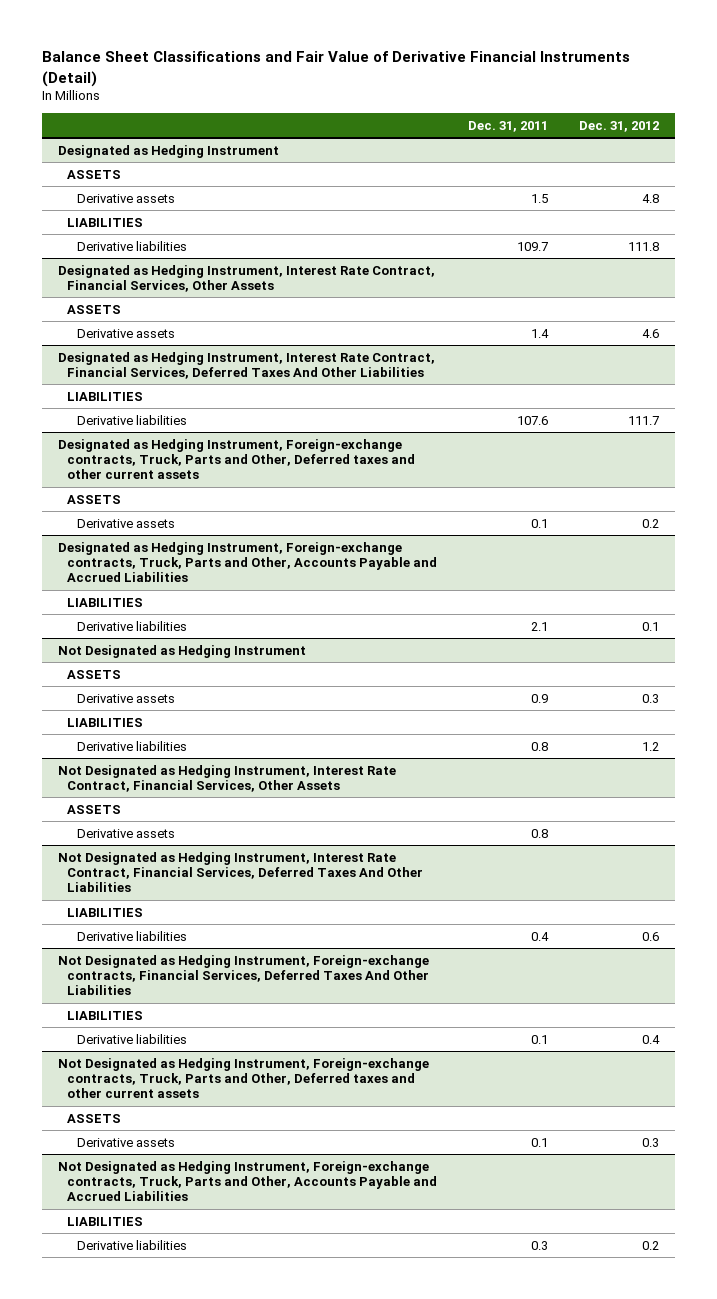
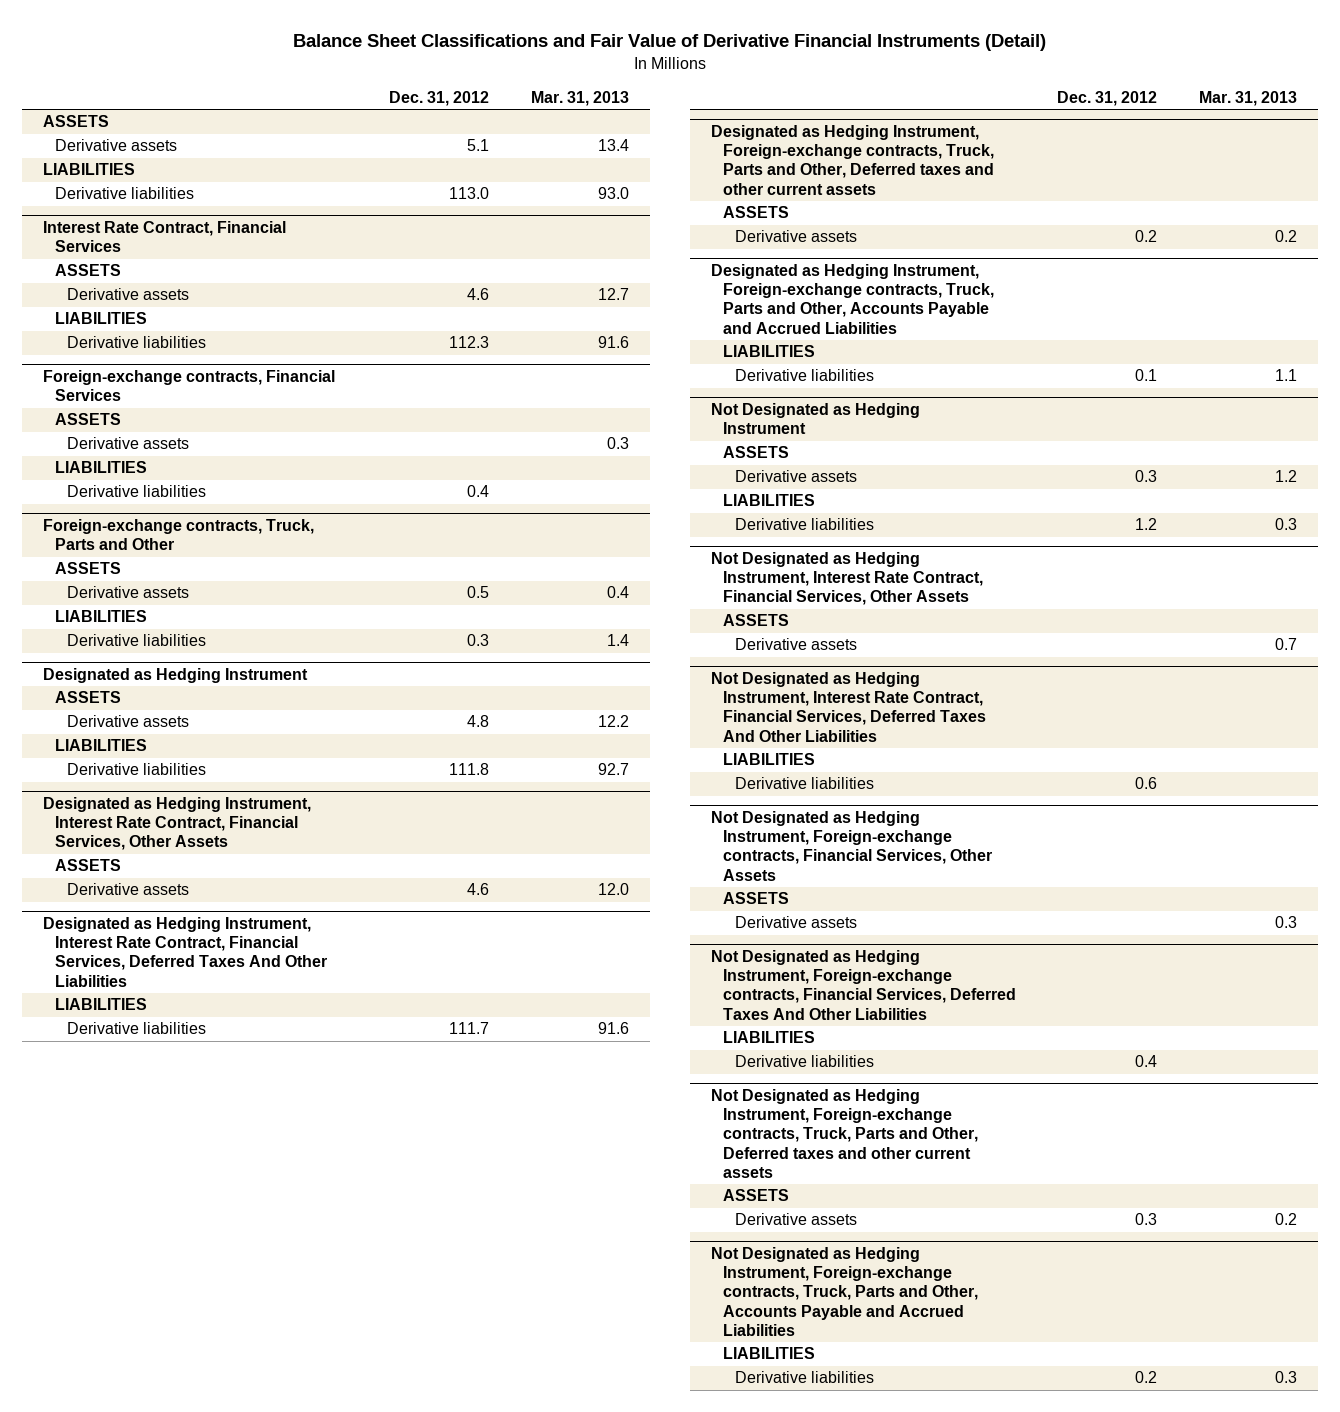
[468,120,549,132] Dec. 31, 2011 -> none
none -> [530,90,629,106] Mar. 31, 2013
none -> [42,115,109,128] ASSETS
none -> [54,139,177,152] Derivative assets
none -> [42,163,135,176] LIABILITIES
none -> [54,187,194,200] Derivative liabilities
none -> [42,221,286,253] Interest Rate Contract, Financial Services
none -> [54,264,121,277] ASSETS
none -> [66,288,189,301] Derivative assets
none -> [54,312,147,325] LIABILITIES
none -> [66,336,206,349] Derivative liabilities
none -> [42,370,335,402] Foreign-exchange contracts, Financial Services
none -> [54,413,121,426] ASSETS
none -> [66,437,189,450] Derivative assets
none -> [54,461,147,474] LIABILITIES
none -> [66,485,206,498] Derivative liabilities
none -> [42,519,314,551] Foreign-exchange contracts, Truck, Parts and Other
none -> [54,562,121,575] ASSETS
none -> [66,586,189,599] Derivative assets
none -> [54,610,147,623] LIABILITIES
none -> [66,634,206,647] Derivative liabilities
none -> [710,811,992,881] Not Designated as Hedging Instrument, Foreign-exchange contracts, Financial Services, Other Assets
none -> [722,892,789,905] ASSETS
none -> [734,916,857,929] Derivative assets

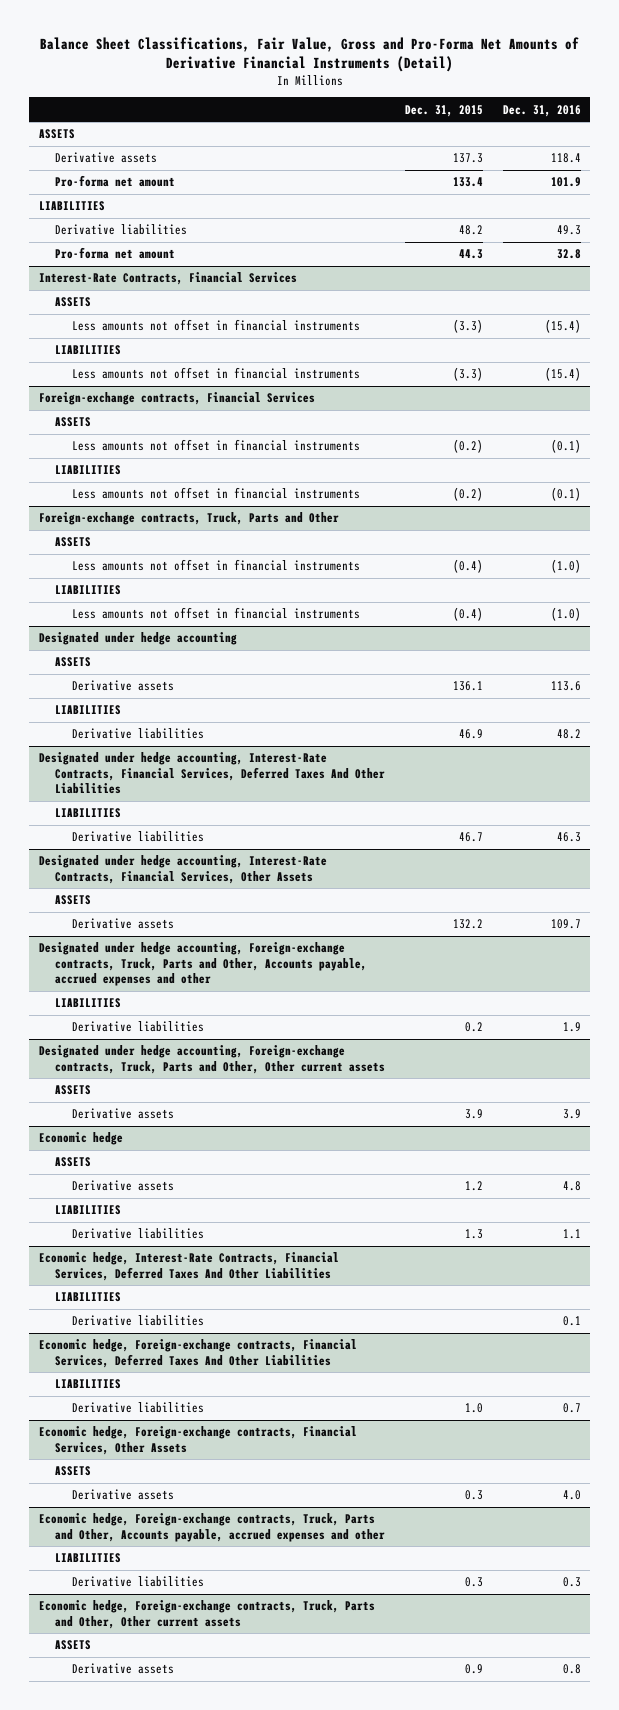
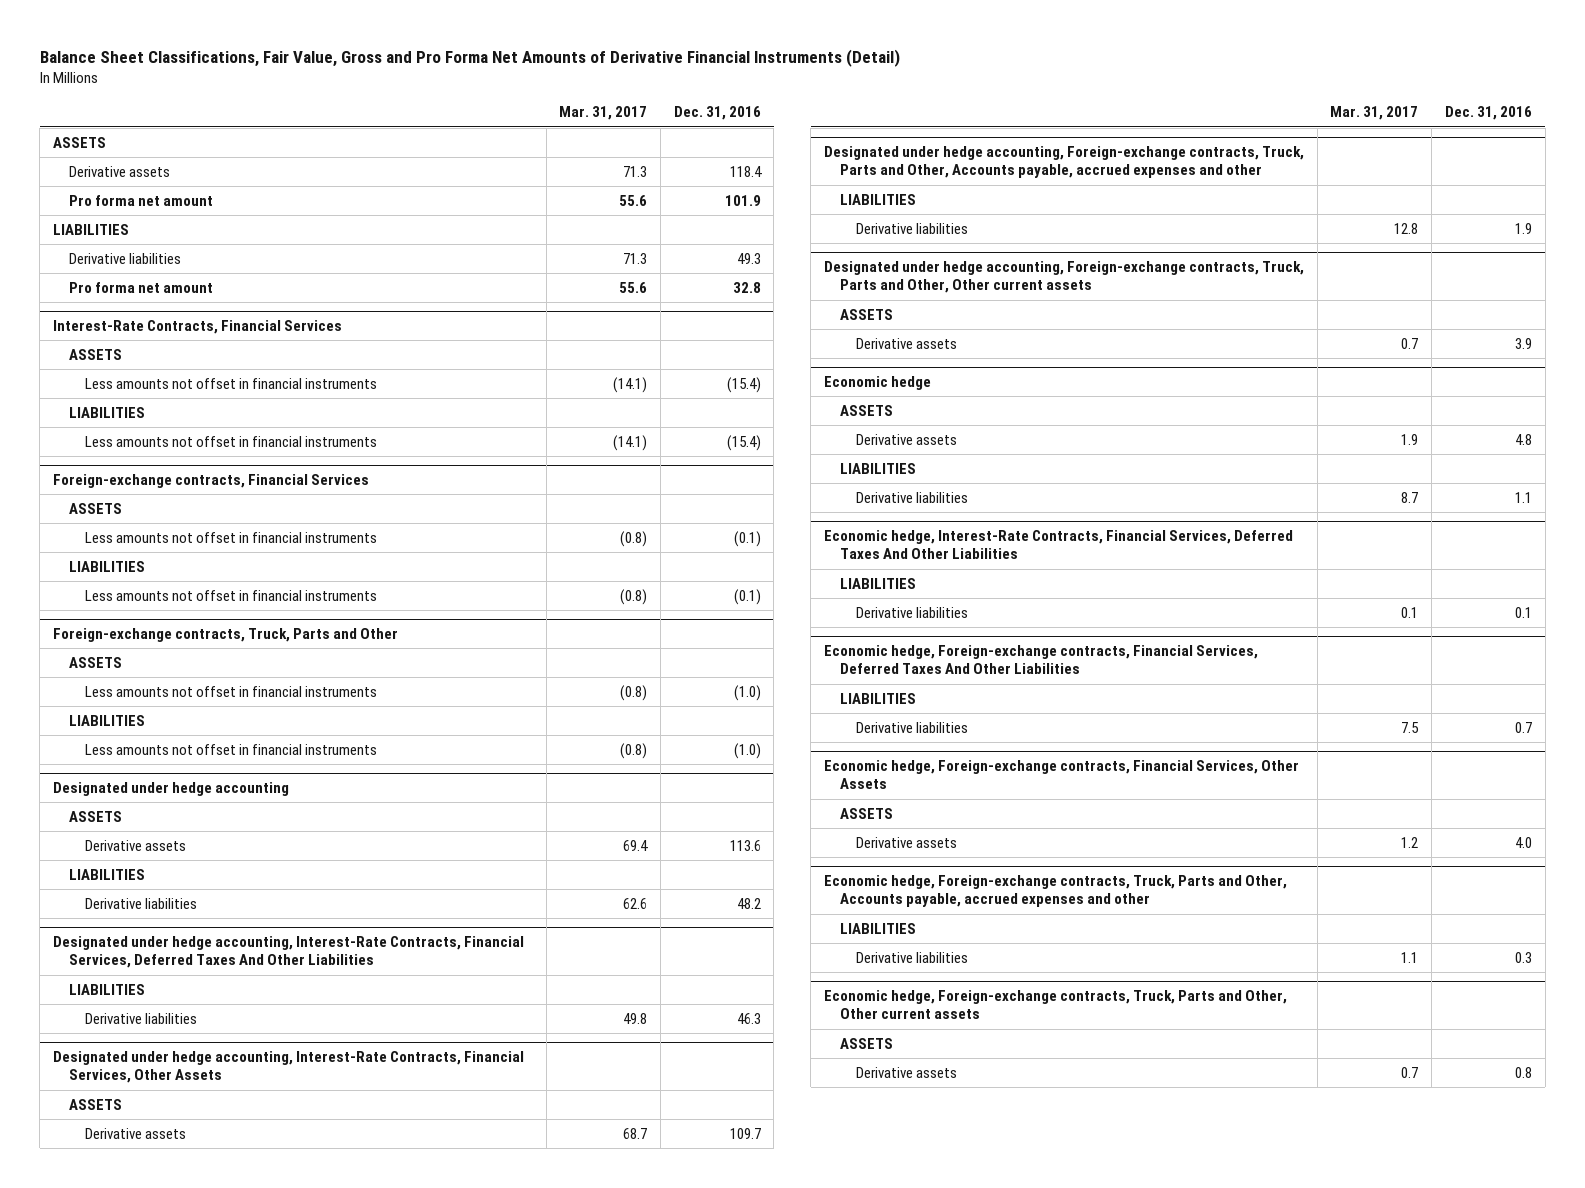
[39,36,579,72] Balance Sheet Classifications, Fair Value, Gross and Pro-Forma Net Amounts of Derivative Financial Instruments (Detail) -> [39,48,900,67] Balance Sheet Classifications, Fair Value, Gross and Pro Forma Net Amounts of Derivative Financial Instruments (Detail)
[404,104,483,117] Dec. 31, 2015 -> none
none -> [559,106,648,121] Mar. 31, 2017
[55,175,176,188] Pro-forma net amount -> [68,194,213,206] Pro forma net amount
[55,247,176,260] Pro-forma net amount -> [68,281,213,293] Pro forma net amount

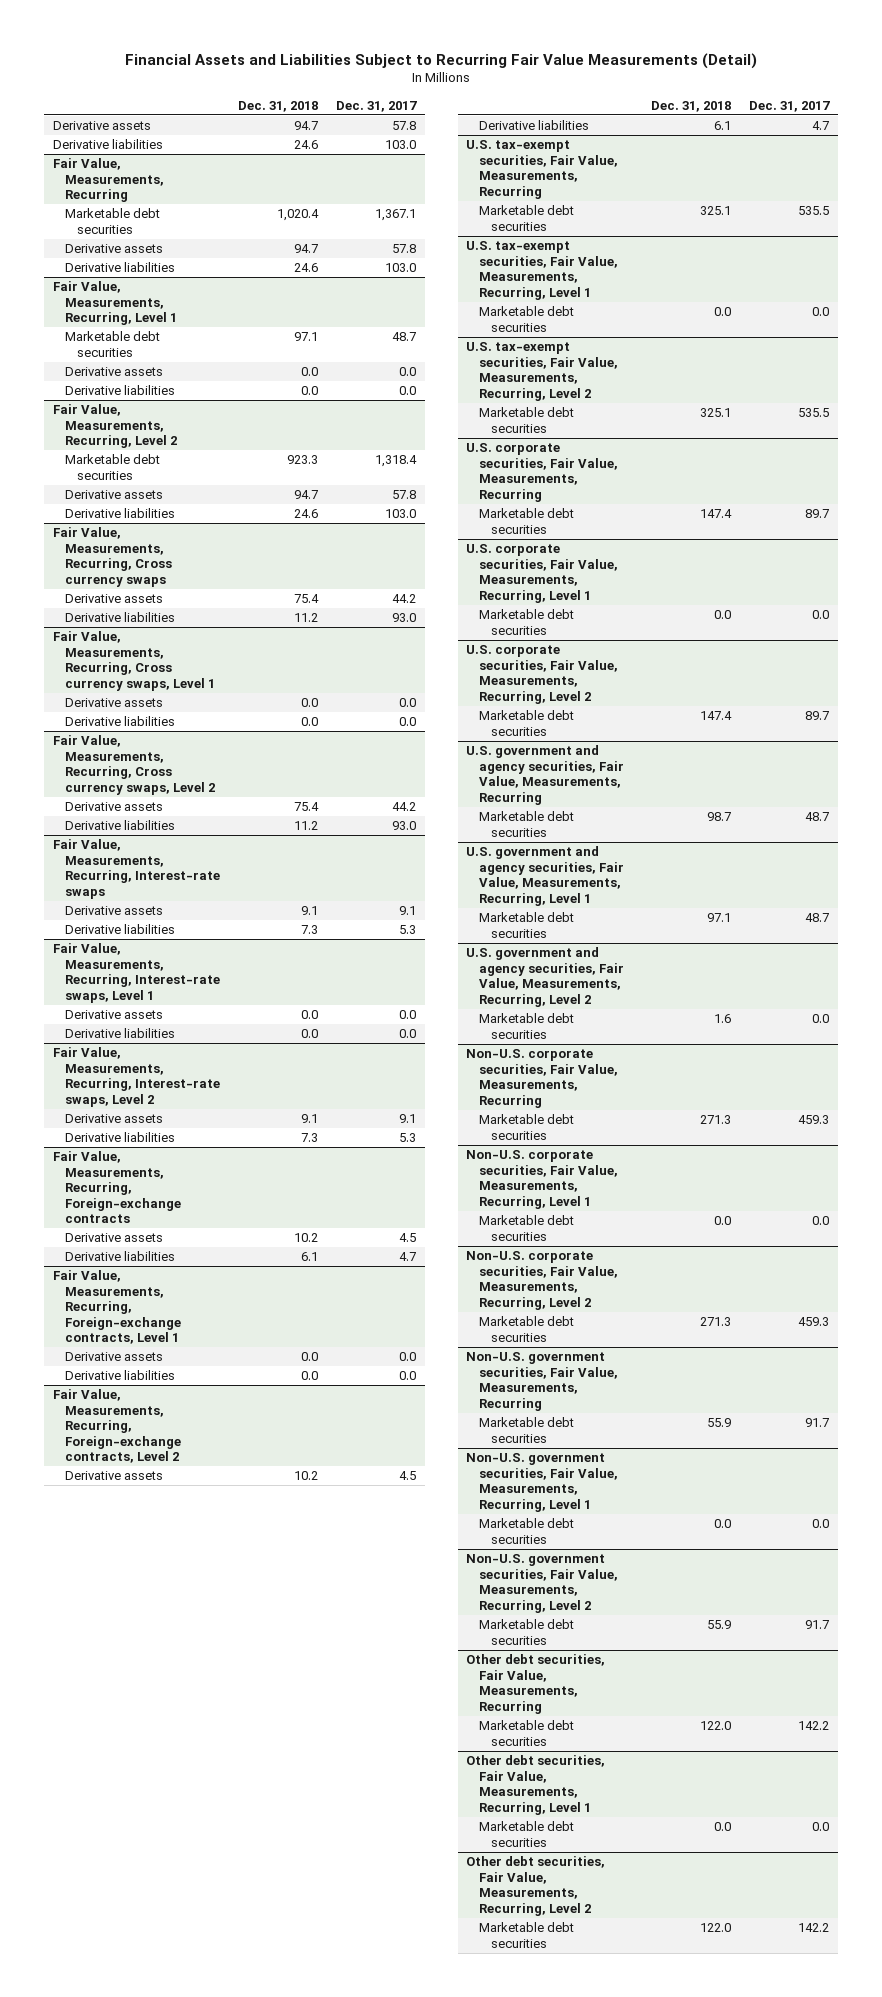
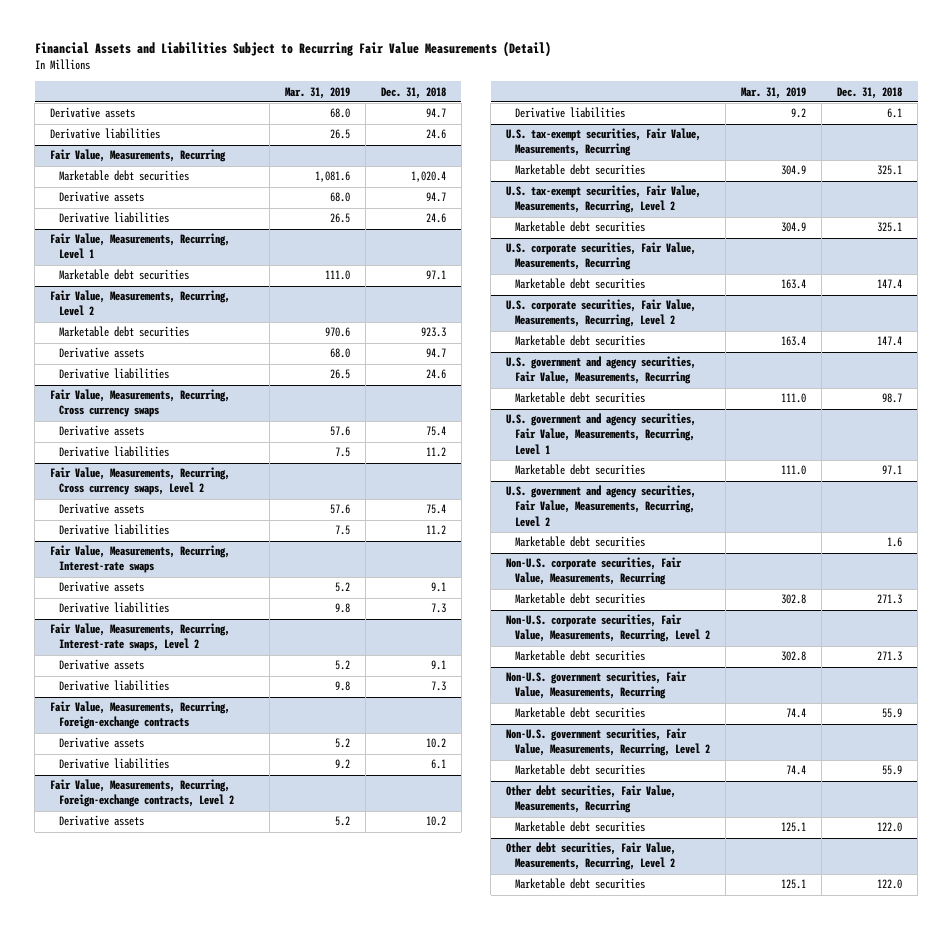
[335,100,417,112] Dec. 31, 2017 -> none
none -> [284,86,350,99] Mar. 31, 2019
[65,367,164,377] Derivative assets -> none
[65,385,176,396] Derivative liabilities -> none
[53,631,216,691] Fair Value, Measurements, Recurring, Cross currency swaps, Level 1 -> none
[65,698,164,708] Derivative assets -> none
[65,716,176,727] Derivative liabilities -> none
[53,943,221,1003] Fair Value, Measurements, Recurring, Interest-rate swaps, Level 1 -> none
[65,1010,164,1020] Derivative assets -> none
[65,1028,176,1039] Derivative liabilities -> none
[53,1270,182,1345] Fair Value, Measurements, Recurring, Foreign-exchange contracts, Level 1 -> none
[65,1352,164,1362] Derivative assets -> none
[65,1370,176,1381] Derivative liabilities -> none
[466,241,618,300] U.S. tax-exempt securities, Fair Value, Measurements, Recurring, Level 1 -> none
[478,306,574,332] Marketable debt securities -> none
[466,544,618,603] U.S. corporate securities, Fair Value, Measurements, Recurring, Level 1 -> none
[478,609,574,635] Marketable debt securities -> none
[466,1150,618,1209] Non-U.S. corporate securities, Fair Value, Measurements, Recurring, Level 1 -> none
[478,1215,574,1241] Marketable debt securities -> none
[466,1453,618,1512] Non-U.S. government securities, Fair Value, Measurements, Recurring, Level 1 -> none
[478,1518,574,1544] Marketable debt securities -> none
[466,1755,606,1815] Other debt securities, Fair Value, Measurements, Recurring, Level 1 -> none
[478,1821,574,1847] Marketable debt securities -> none

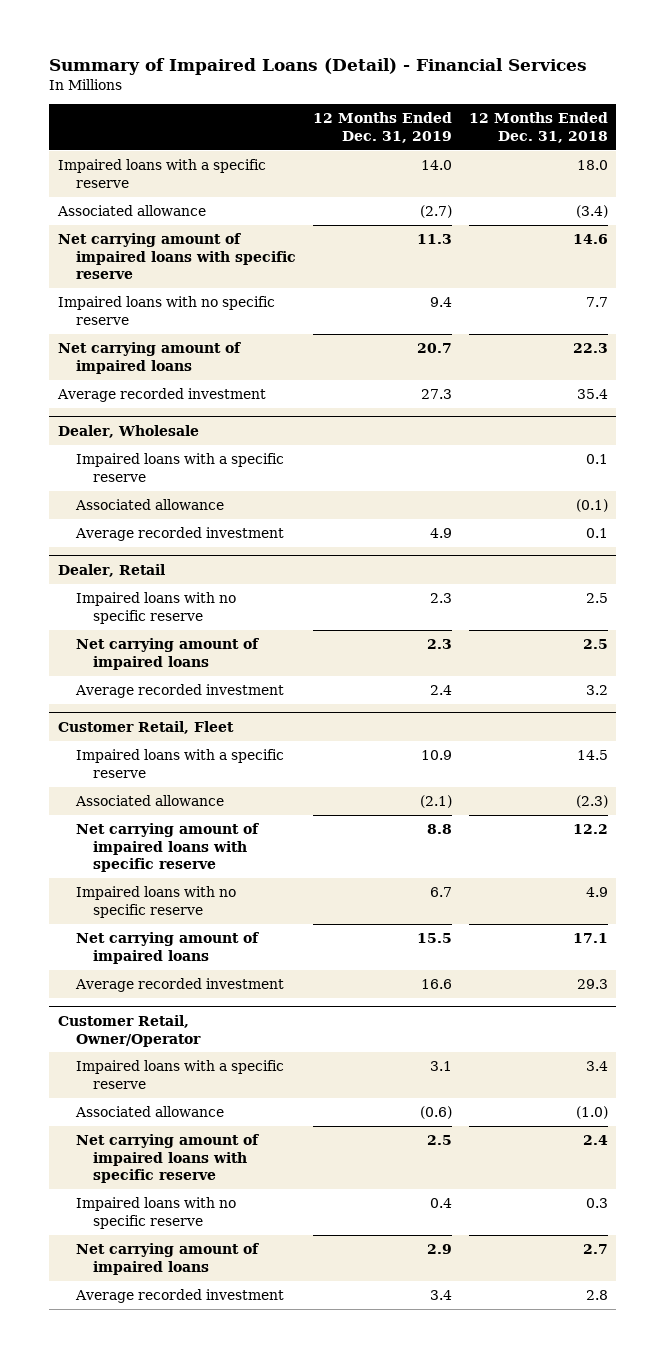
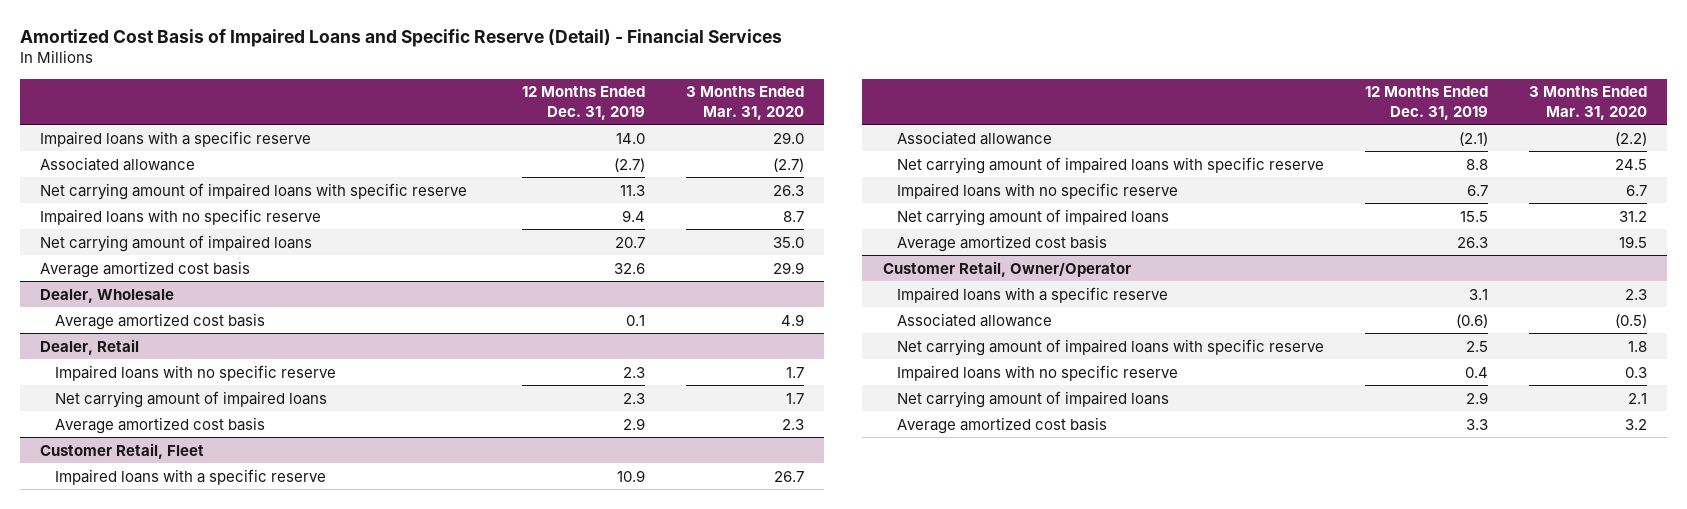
[49,58,588,76] Summary of Impaired Loans (Detail) - Financial Services -> [19,29,782,48] Amortized Cost Basis of Impaired Loans and Specific Reserve (Detail) - Financial Services
[468,112,608,143] 12 Months Ended Dec. 31, 2018 -> none
none -> [686,86,805,120] 3 Months Ended Mar. 31, 2020
[56,388,266,403] Average recorded investment -> none
none -> [39,260,250,278] Average amortized cost basis
[75,453,284,482] Impaired loans with a specific reserve -> none
[74,499,224,511] Associated allowance -> none
[74,527,284,542] Average recorded investment -> none
none -> [54,312,265,330] Average amortized cost basis
[74,684,284,699] Average recorded investment -> none
none -> [54,416,265,434] Average amortized cost basis
[74,978,284,993] Average recorded investment -> none
none -> [897,234,1108,252] Average amortized cost basis
[74,1289,284,1304] Average recorded investment -> none
none -> [897,416,1108,434] Average amortized cost basis

